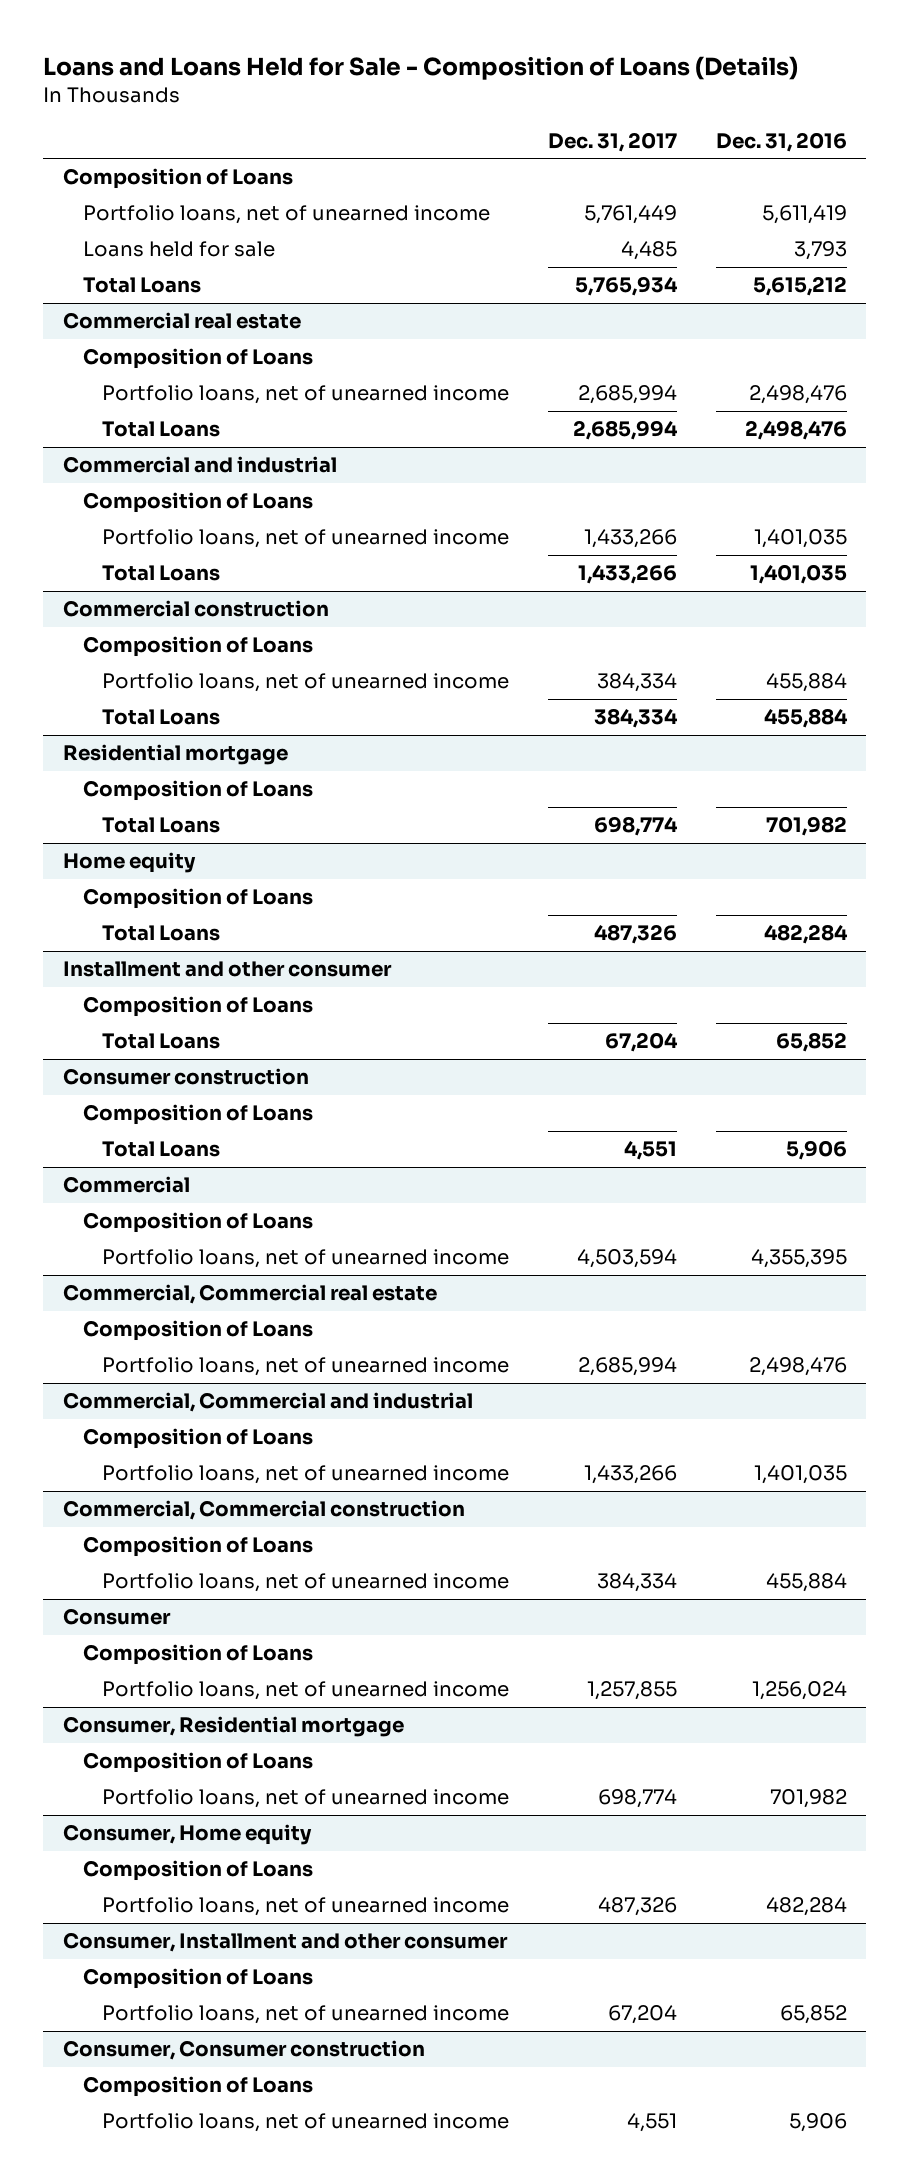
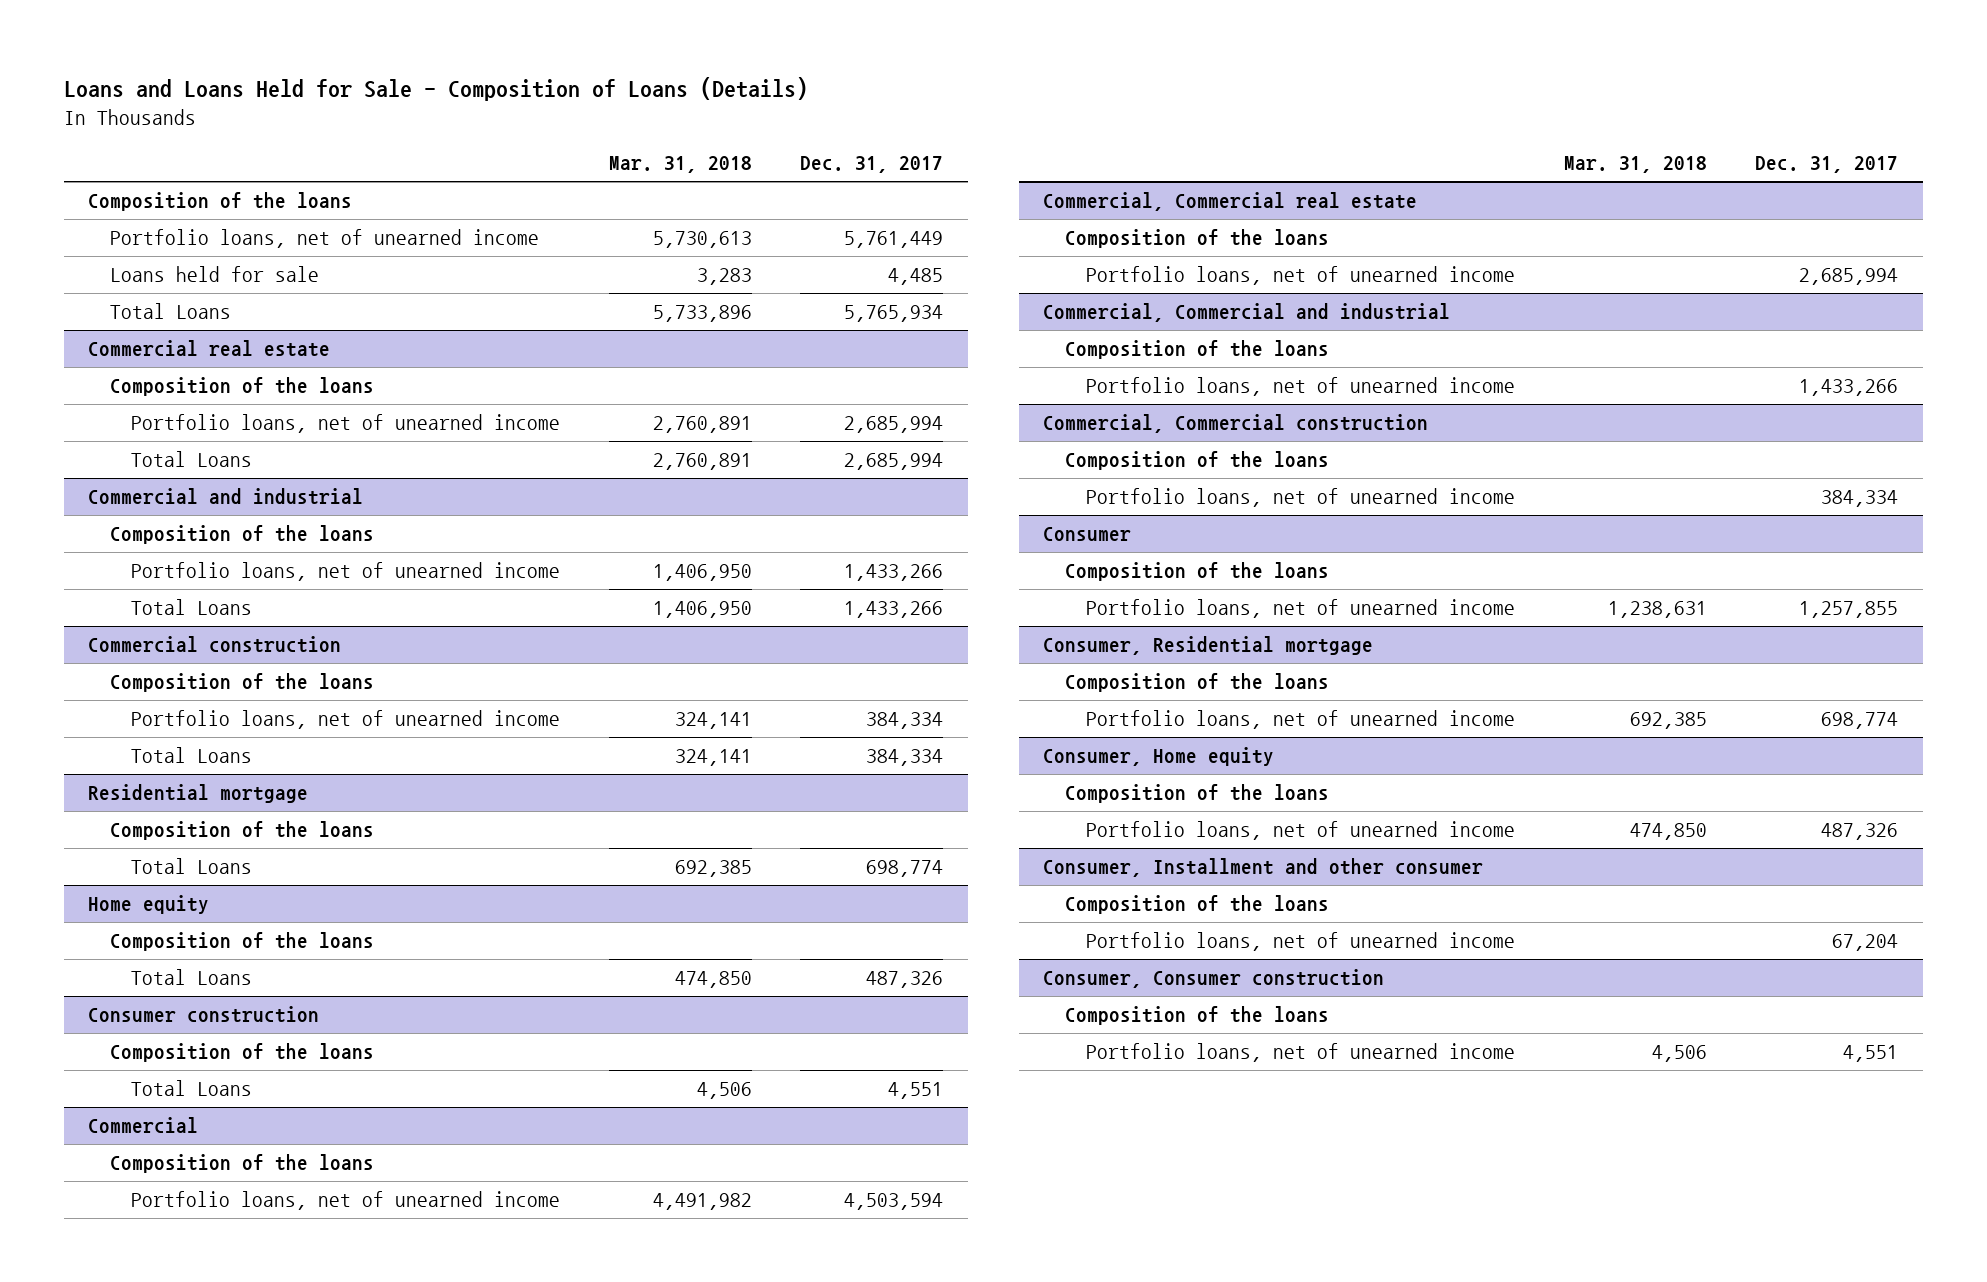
[715,131,847,152] Dec. 31, 2016 -> none
none -> [608,156,752,174] Mar. 31, 2018
[62,168,293,190] Composition of Loans -> [88,192,353,212] Composition of the loans
[82,348,313,370] Composition of Loans -> [109,377,374,397] Composition of the loans
[82,492,313,514] Composition of Loans -> [109,525,374,545] Composition of the loans
[82,636,313,658] Composition of Loans -> [109,673,374,693] Composition of the loans
[82,780,313,802] Composition of Loans -> [109,821,374,841] Composition of the loans
[82,888,313,910] Composition of Loans -> [109,932,374,952] Composition of the loans
[62,961,392,978] Installment and other consumer -> none
[82,996,313,1018] Composition of Loans -> none
[102,1033,221,1050] Total Loans -> none
[82,1104,313,1126] Composition of Loans -> [109,1043,374,1063] Composition of the loans
[82,1212,313,1234] Composition of Loans -> [109,1154,374,1174] Composition of the loans
[82,1320,313,1342] Composition of Loans -> [1064,229,1329,249] Composition of the loans
[82,1428,313,1450] Composition of Loans -> [1064,340,1329,360] Composition of the loans
[82,1536,313,1558] Composition of Loans -> [1064,451,1329,471] Composition of the loans
[82,1644,313,1666] Composition of Loans -> [1064,562,1329,582] Composition of the loans
[82,1752,313,1774] Composition of Loans -> [1064,673,1329,693] Composition of the loans
[82,1860,313,1882] Composition of Loans -> [1064,784,1329,804] Composition of the loans
[82,1968,313,1990] Composition of Loans -> [1064,895,1329,915] Composition of the loans
[82,2076,313,2098] Composition of Loans -> [1064,1006,1329,1026] Composition of the loans

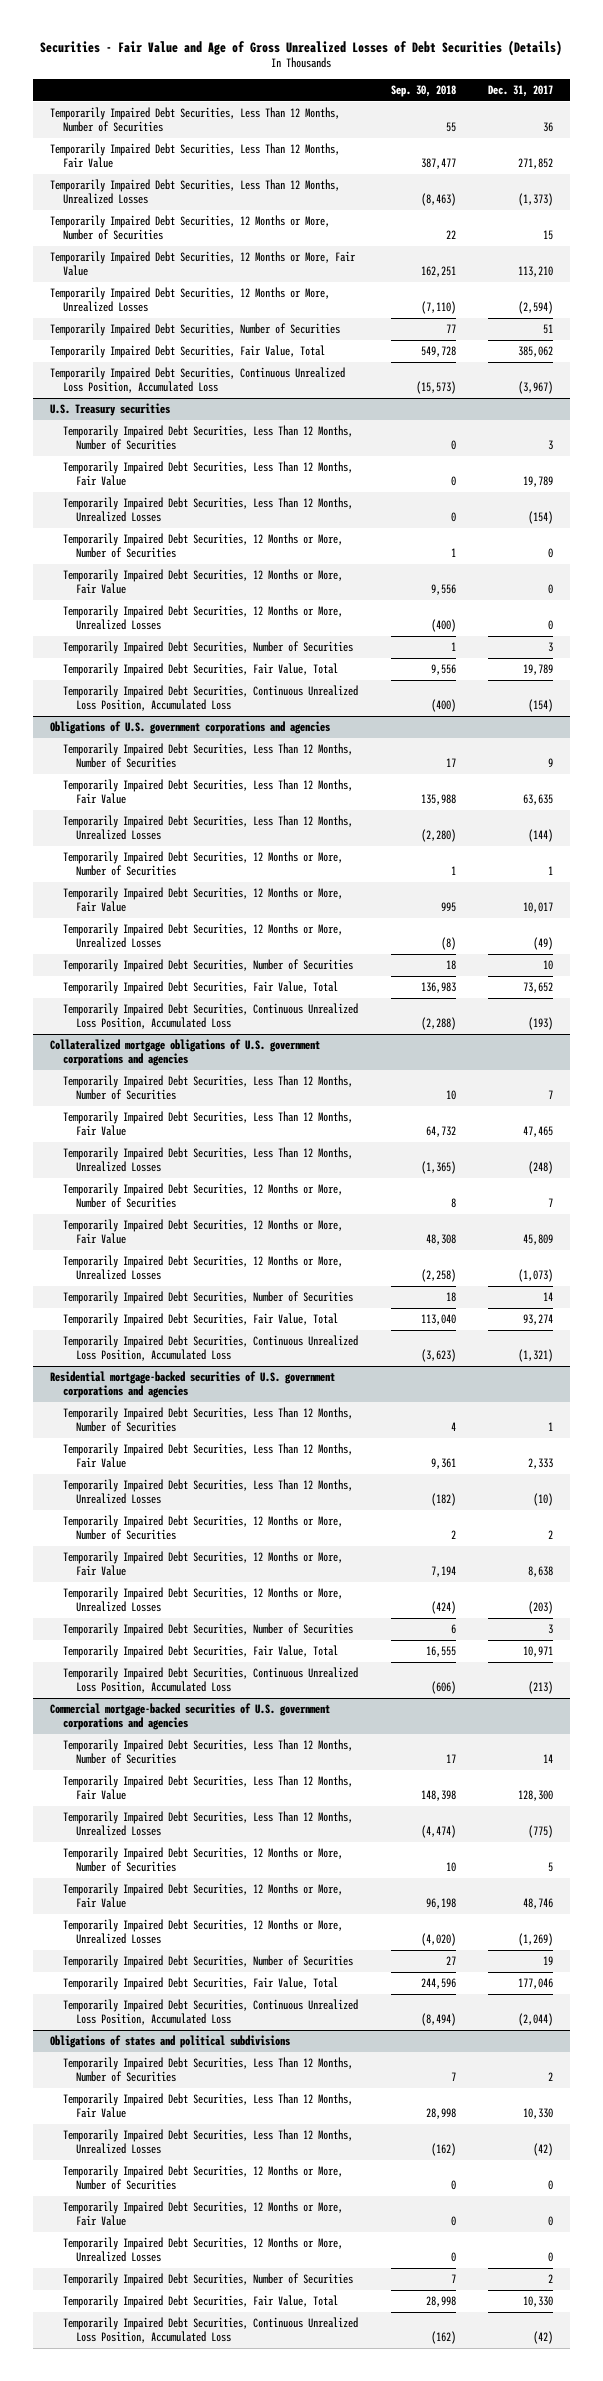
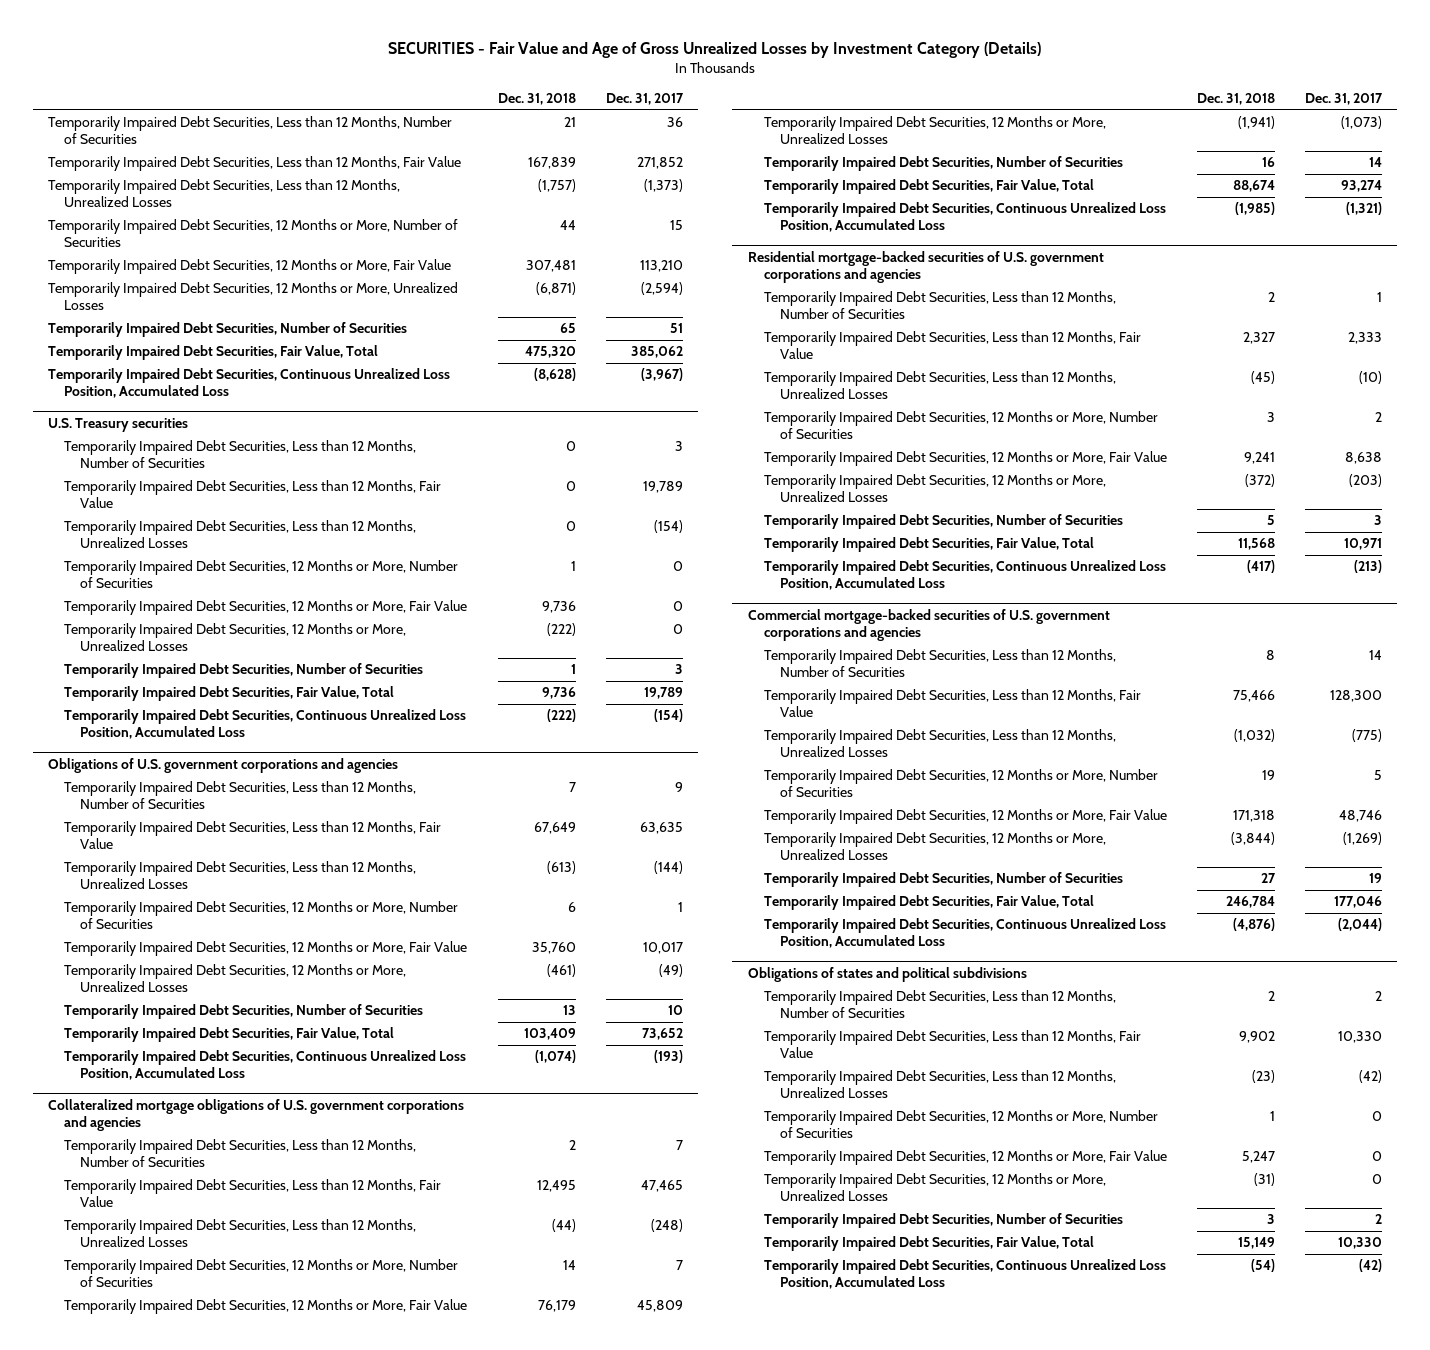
[40,39,563,56] Securities - Fair Value and Age of Gross Unrealized Losses of Debt Securities (Details) -> [388,42,1042,59] SECURITIES - Fair Value and Age of Gross Unrealized Losses by Investment Category (Details)
[390,85,456,98] Sep. 30, 2018 -> none
none -> [497,92,576,105] Dec. 31, 2018
[49,106,340,133] Temporarily Impaired Debt Securities, Less Than 12 Months, Number of Securities -> [48,116,453,145] Temporarily Impaired Debt Securities, Less than 12 Months, Number of Securities
[49,142,340,169] Temporarily Impaired Debt Securities, Less Than 12 Months, Fair Value -> [48,156,462,172] Temporarily Impaired Debt Securities, Less than 12 Months, Fair Value
[49,178,340,205] Temporarily Impaired Debt Securities, Less Than 12 Months, Unrealized Losses -> [48,179,401,208] Temporarily Impaired Debt Securities, Less than 12 Months, Unrealized Losses
[62,424,353,451] Temporarily Impaired Debt Securities, Less Than 12 Months, Number of Securities -> [64,440,417,469] Temporarily Impaired Debt Securities, Less than 12 Months, Number of Securities
[62,460,353,487] Temporarily Impaired Debt Securities, Less Than 12 Months, Fair Value -> [64,480,442,509] Temporarily Impaired Debt Securities, Less than 12 Months, Fair Value
[62,496,353,523] Temporarily Impaired Debt Securities, Less Than 12 Months, Unrealized Losses -> [64,520,417,549] Temporarily Impaired Debt Securities, Less than 12 Months, Unrealized Losses
[62,742,353,769] Temporarily Impaired Debt Securities, Less Than 12 Months, Number of Securities -> [64,781,417,810] Temporarily Impaired Debt Securities, Less than 12 Months, Number of Securities
[62,778,353,805] Temporarily Impaired Debt Securities, Less Than 12 Months, Fair Value -> [64,821,442,850] Temporarily Impaired Debt Securities, Less than 12 Months, Fair Value
[62,814,353,841] Temporarily Impaired Debt Securities, Less Than 12 Months, Unrealized Losses -> [64,861,417,890] Temporarily Impaired Debt Securities, Less than 12 Months, Unrealized Losses
[62,1074,353,1101] Temporarily Impaired Debt Securities, Less Than 12 Months, Number of Securities -> [64,1139,417,1168] Temporarily Impaired Debt Securities, Less than 12 Months, Number of Securities
[62,1110,353,1137] Temporarily Impaired Debt Securities, Less Than 12 Months, Fair Value -> [64,1179,442,1208] Temporarily Impaired Debt Securities, Less than 12 Months, Fair Value
[62,1146,353,1173] Temporarily Impaired Debt Securities, Less Than 12 Months, Unrealized Losses -> [64,1219,417,1248] Temporarily Impaired Debt Securities, Less than 12 Months, Unrealized Losses
[62,1406,353,1433] Temporarily Impaired Debt Securities, Less Than 12 Months, Number of Securities -> [763,291,1116,320] Temporarily Impaired Debt Securities, Less than 12 Months, Number of Securities
[62,1442,353,1469] Temporarily Impaired Debt Securities, Less Than 12 Months, Fair Value -> [763,331,1141,360] Temporarily Impaired Debt Securities, Less than 12 Months, Fair Value
[62,1478,353,1505] Temporarily Impaired Debt Securities, Less Than 12 Months, Unrealized Losses -> [763,371,1116,400] Temporarily Impaired Debt Securities, Less than 12 Months, Unrealized Losses
[62,1738,353,1765] Temporarily Impaired Debt Securities, Less Than 12 Months, Number of Securities -> [763,649,1116,678] Temporarily Impaired Debt Securities, Less than 12 Months, Number of Securities
[62,1774,353,1801] Temporarily Impaired Debt Securities, Less Than 12 Months, Fair Value -> [763,689,1141,718] Temporarily Impaired Debt Securities, Less than 12 Months, Fair Value
[62,1810,353,1837] Temporarily Impaired Debt Securities, Less Than 12 Months, Unrealized Losses -> [763,729,1116,758] Temporarily Impaired Debt Securities, Less than 12 Months, Unrealized Losses
[62,2056,353,2083] Temporarily Impaired Debt Securities, Less Than 12 Months, Number of Securities -> [763,990,1116,1019] Temporarily Impaired Debt Securities, Less than 12 Months, Number of Securities
[62,2092,353,2119] Temporarily Impaired Debt Securities, Less Than 12 Months, Fair Value -> [763,1030,1141,1059] Temporarily Impaired Debt Securities, Less than 12 Months, Fair Value
[62,2128,353,2155] Temporarily Impaired Debt Securities, Less Than 12 Months, Unrealized Losses -> [763,1070,1116,1099] Temporarily Impaired Debt Securities, Less than 12 Months, Unrealized Losses

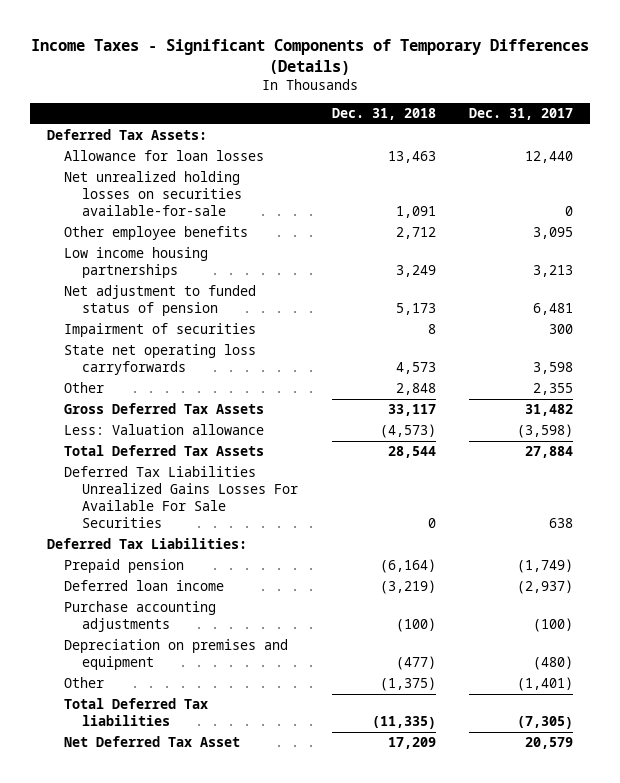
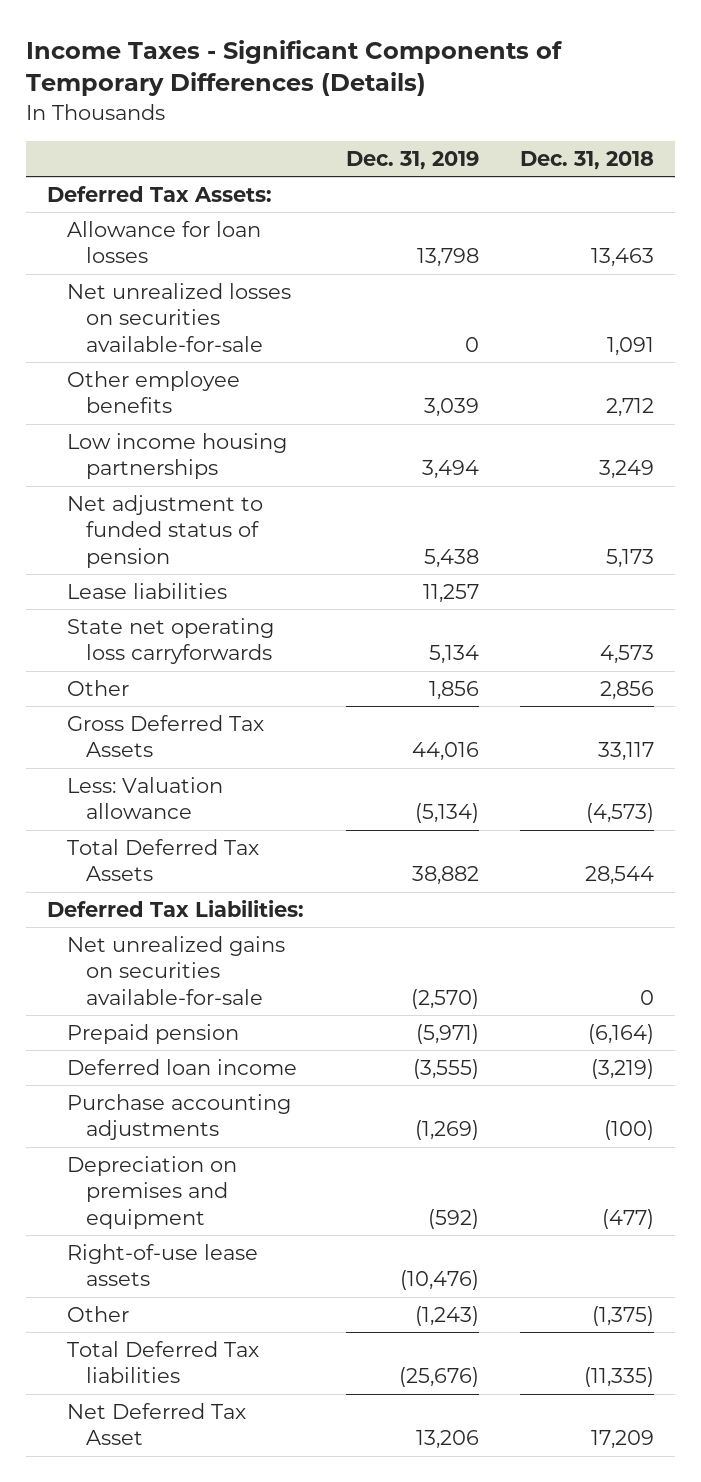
[469,108,574,121] Dec. 31, 2017 -> none
none -> [345,150,479,170] Dec. 31, 2019
[64,171,243,217] Net unrealized holding losses on securities available-for-sale -> [66,283,291,352] Net unrealized losses on securities available-for-sale
[64,323,257,338] Impairment of securities -> none
none -> [66,583,227,600] Lease liabilities
[395,383,436,396] 2,848 -> [600,681,655,701] 2,856
[64,466,299,529] Deferred Tax Liabilities Unrealized Gains Losses For Available For Sale Securities -> none
none -> [66,936,285,1005] Net unrealized gains on securities available-for-sale
none -> [66,1244,258,1287] Right-of-use lease assets

